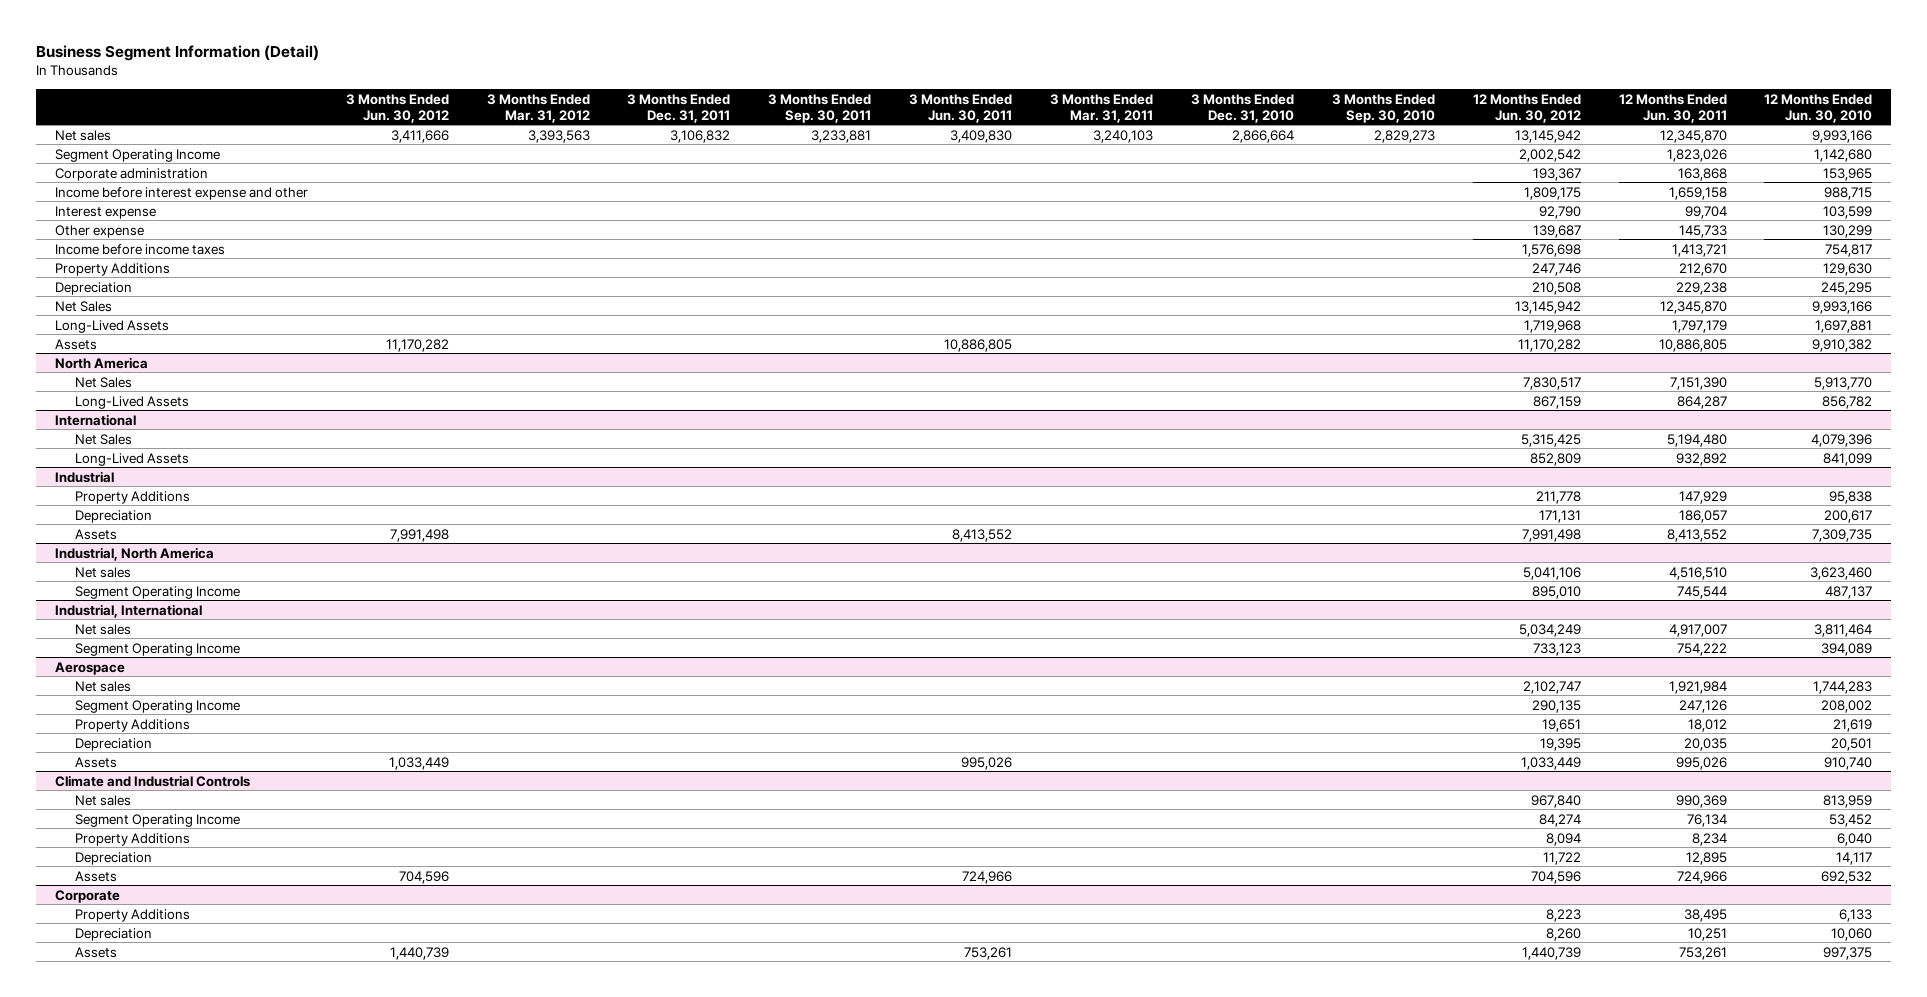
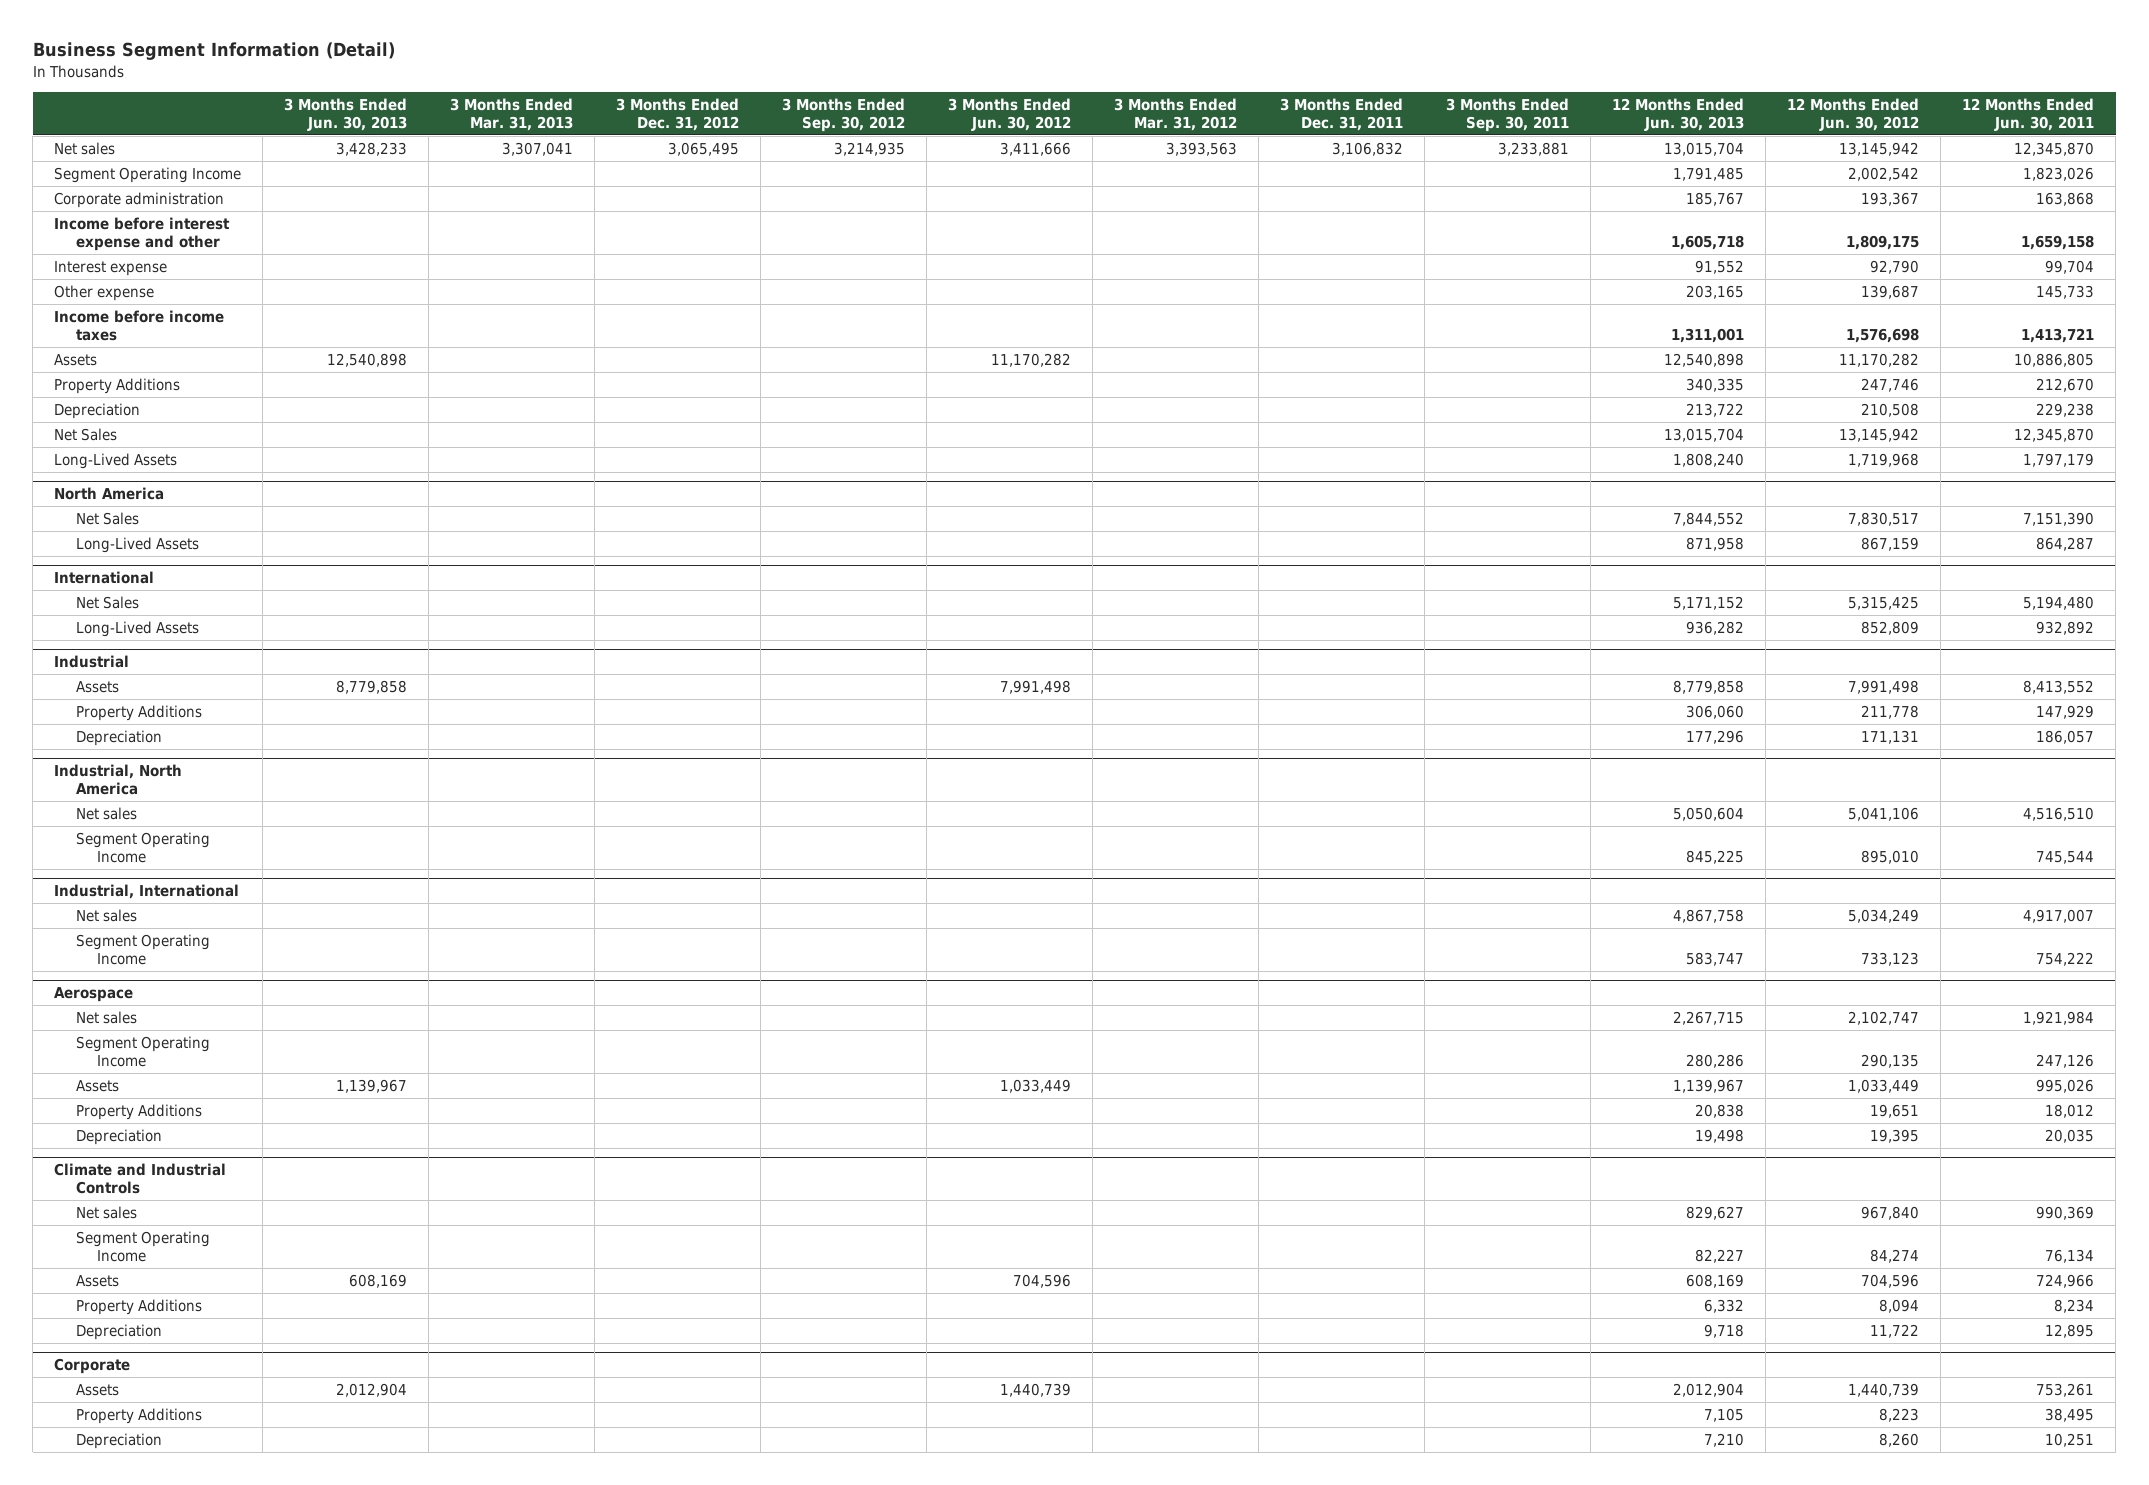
[909,93,1013,123] 3 Months Ended Jun. 30, 2011 -> none
[1050,93,1154,123] 3 Months Ended Mar. 31, 2011 -> none
[1190,93,1294,123] 3 Months Ended Dec. 31, 2010 -> none
[1331,93,1435,123] 3 Months Ended Sep. 30, 2010 -> none
[1764,93,1873,123] 12 Months Ended Jun. 30, 2010 -> none
none -> [284,97,408,132] 3 Months Ended Jun. 30, 2013
none -> [450,97,574,132] 3 Months Ended Mar. 31, 2013
none -> [616,97,740,132] 3 Months Ended Dec. 31, 2012
none -> [782,97,906,133] 3 Months Ended Sep. 30, 2012
none -> [1612,97,1745,132] 12 Months Ended Jun. 30, 2013
[54,338,97,350] Assets -> [54,353,98,366] Assets
[75,528,118,540] Assets -> [75,680,119,693] Assets
[75,756,118,768] Assets -> [75,1079,119,1092] Assets
[75,870,118,882] Assets -> [75,1274,119,1287] Assets
[75,946,118,958] Assets -> [75,1383,119,1396] Assets

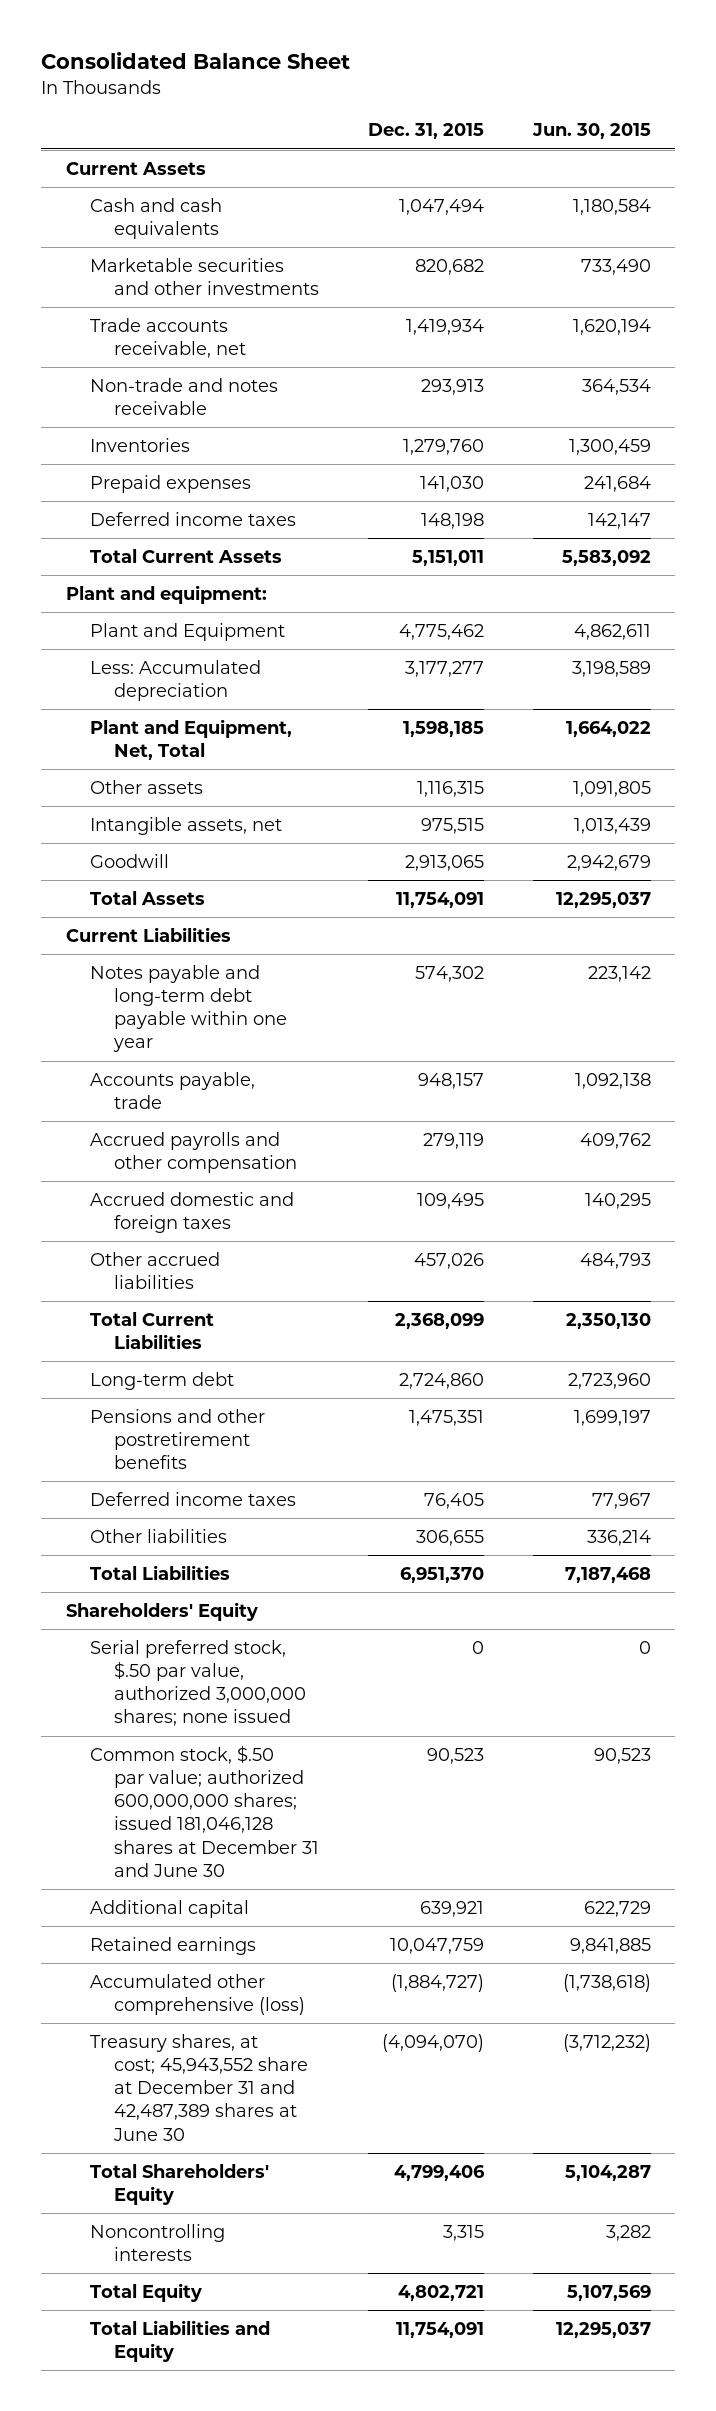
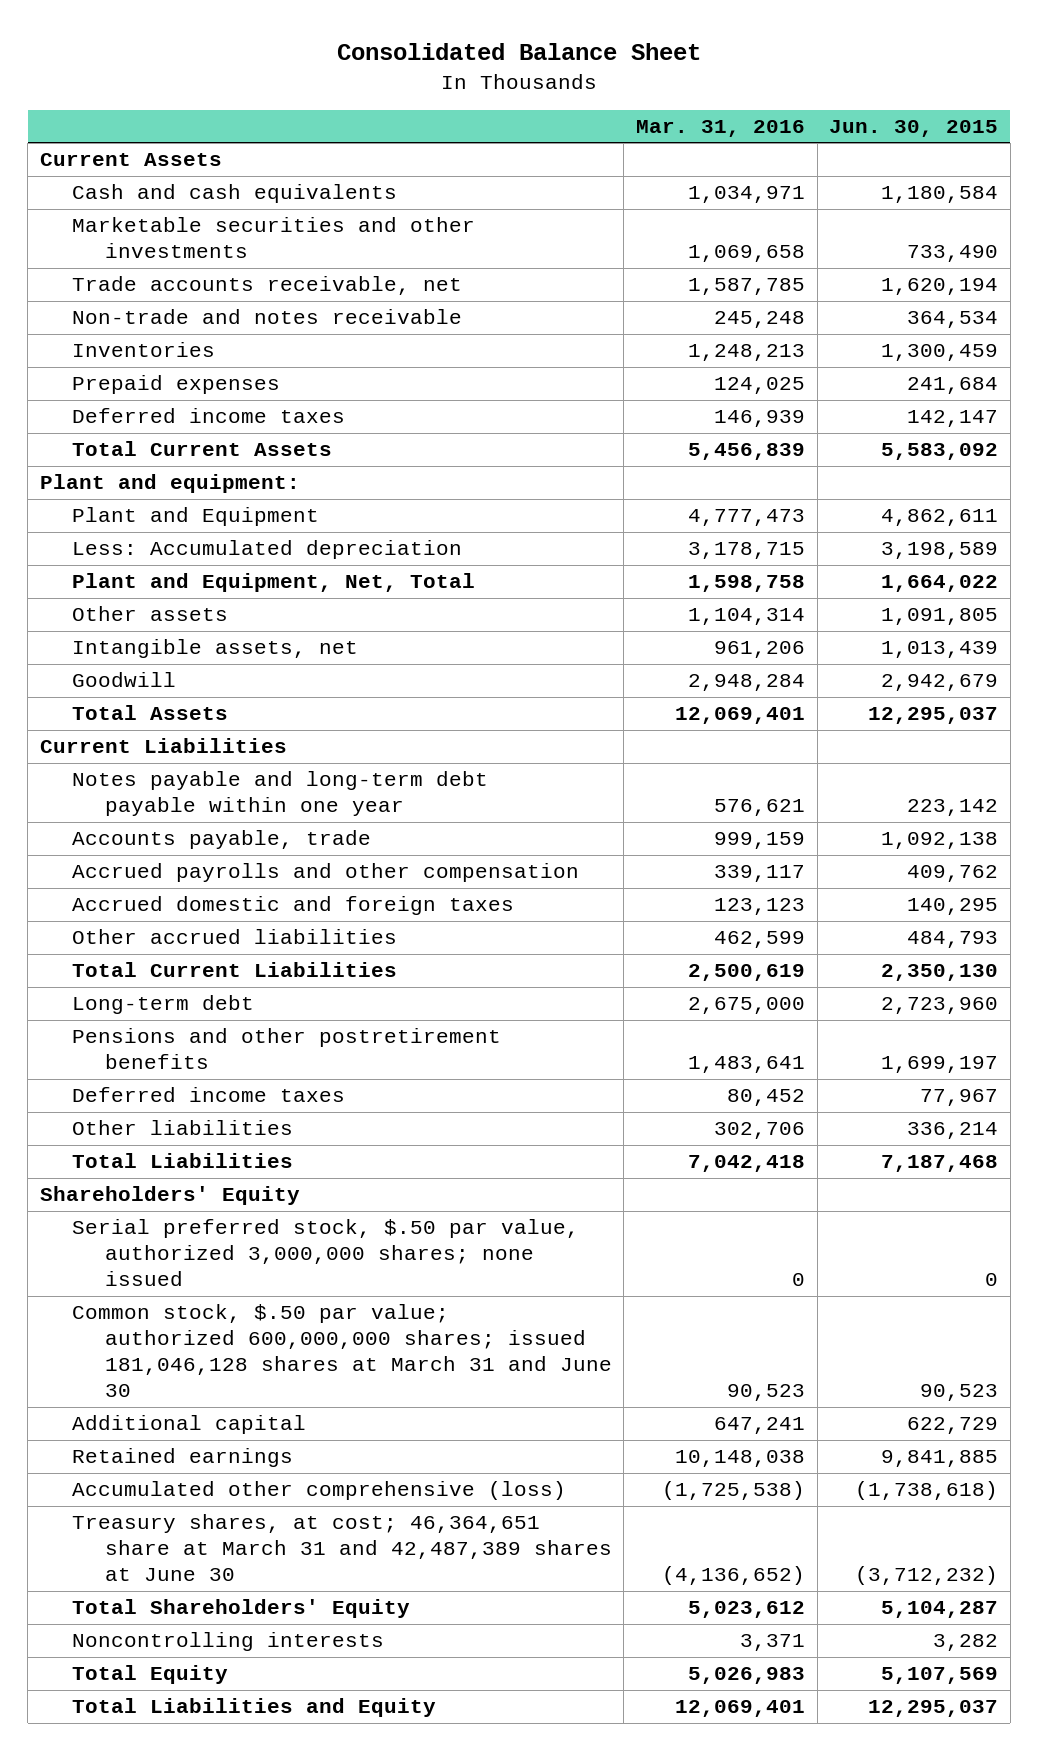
[367,123,484,140] Dec. 31, 2015 -> none
none -> [636,119,806,137] Mar. 31, 2016
[89,1744,319,1877] Common stock, $.50 par value; authorized 600,000,000 shares; issued 181,046,128 shares at December 31 and June 30 -> [72,1304,612,1398] Common stock, $.50 par value; authorized 600,000,000 shares; issued 181,046,128 shares at March 31 and June 30
[89,2033,308,2141] Treasury shares, at cost; 45,943,552 share at December 31 and 42,487,389 shares at June 30 -> [72,1514,612,1582] Treasury shares, at cost; 46,364,651 share at March 31 and 42,487,389 shares at June 30

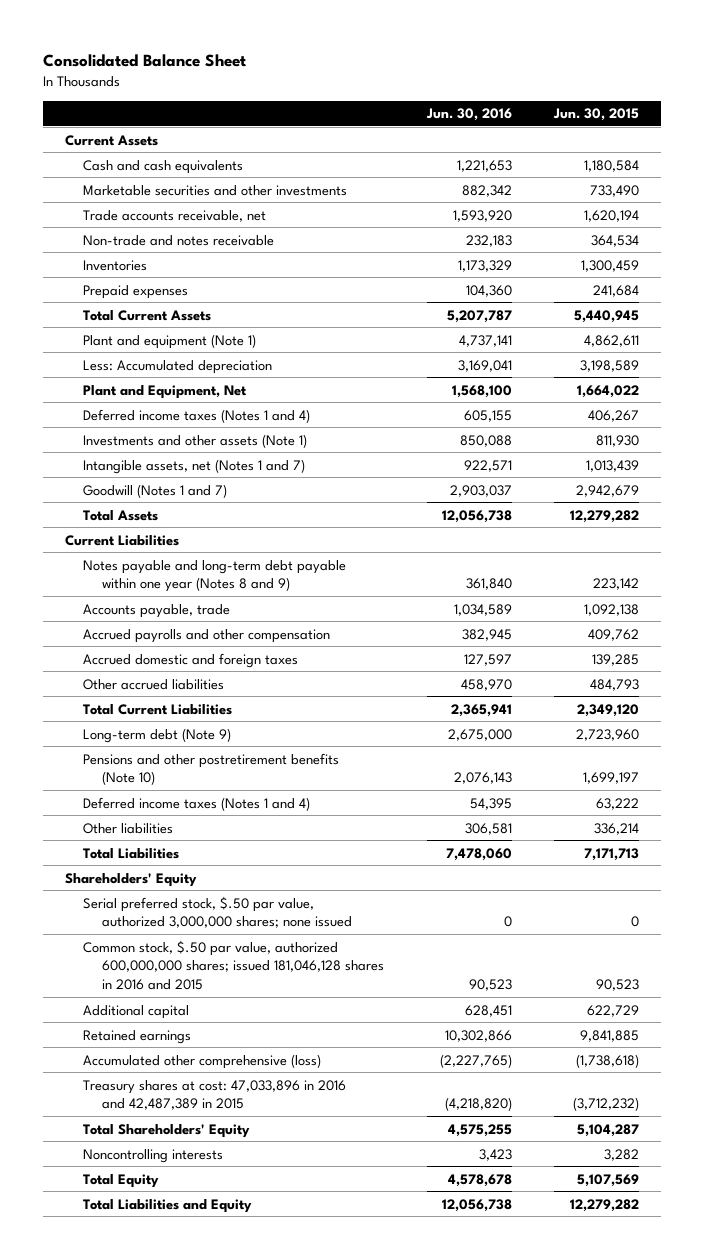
[636,119,806,137] Mar. 31, 2016 -> none
none -> [425,108,512,122] Jun. 30, 2016
[72,408,346,424] Deferred income taxes -> none
[39,474,300,494] Plant and equipment: -> none
[881,443,999,461] 5,583,092 -> [574,309,640,323] 5,440,945
[72,507,320,527] Plant and Equipment -> [83,333,257,349] Plant and equipment (Note 1)
[72,573,476,593] Plant and Equipment, Net, Total -> [83,384,248,399] Plant and Equipment, Net
none -> [83,408,311,423] Deferred income taxes (Notes 1 and 4)
[72,606,229,622] Other assets -> [83,433,308,448] Investments and other assets (Note 1)
[881,608,999,626] 1,091,805 -> [596,434,640,447] 811,930
[72,639,359,659] Intangible assets, net -> [83,458,306,474] Intangible assets, net (Notes 1 and 7)
[72,672,177,688] Goodwill -> [83,483,228,498] Goodwill (Notes 1 and 7)
[868,707,999,725] 12,295,037 -> [570,509,640,523] 12,279,282
[72,771,489,817] Notes payable and long-term debt payable within one year -> [83,559,347,593] Notes payable and long-term debt payable within one year (Notes 8 and 9)
[907,898,999,916] 140,295 -> [592,653,640,666] 139,285
[881,964,999,982] 2,350,130 -> [577,703,640,717] 2,349,120
[72,995,255,1015] Long-term debt -> [83,727,232,743] Long-term debt (Note 9)
[72,1028,502,1070] Pensions and other postretirement benefits -> [83,752,340,786] Pensions and other postretirement benefits (Note 10)
[72,1087,346,1103] Deferred income taxes -> [83,796,311,811] Deferred income taxes (Notes 1 and 4)
[920,1089,999,1107] 77,967 -> [596,797,640,810] 63,222
[881,1155,999,1173] 7,187,468 -> [584,847,640,861] 7,171,713
[72,1304,612,1398] Common stock, $.50 par value; authorized 600,000,000 shares; issued 181,046,128 shares at March 31 and June 30 -> [83,939,385,991] Common stock, $.50 par value, authorized 600,000,000 shares; issued 181,046,128 shares in 2016 and 2015
[72,1514,612,1582] Treasury shares, at cost; 46,364,651 share at March 31 and 42,487,389 shares at June 30 -> [83,1079,347,1111] Treasury shares at cost: 47,033,896 in 2016 and 42,487,389 in 2015
[868,1700,999,1718] 12,295,037 -> [570,1198,640,1212] 12,279,282

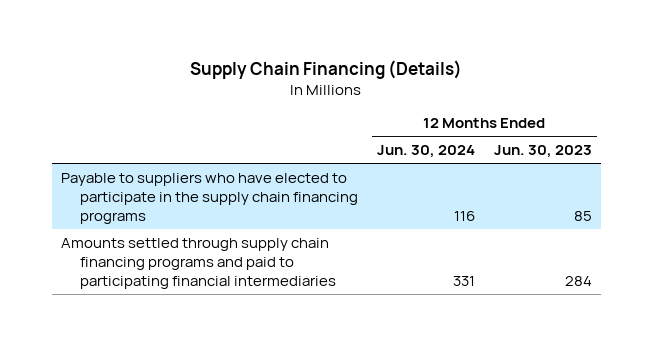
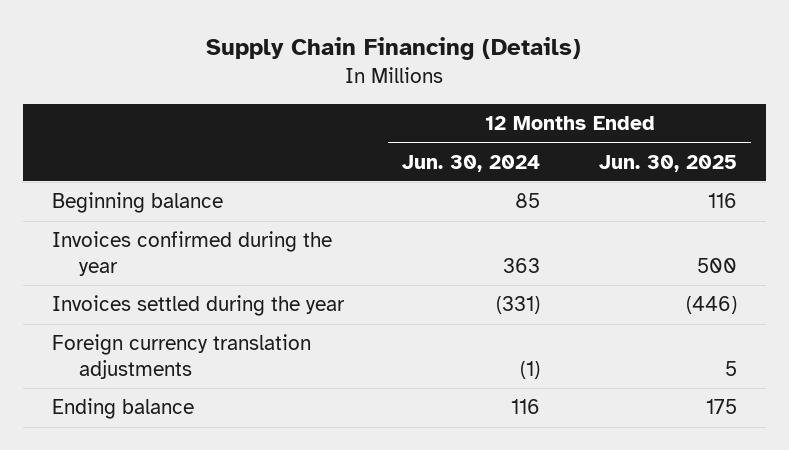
[493,145,592,159] Jun. 30, 2023 -> none
none -> [598,154,737,172] Jun. 30, 2025
[61,237,337,290] Amounts settled through supply chain financing programs and paid to participating financial intermediaries -> none
none -> [51,192,223,214] Beginning balance
none -> [51,231,332,276] Invoices confirmed during the year
none -> [51,295,345,317] Invoices settled during the year
none -> [51,334,311,379] Foreign currency translation adjustments
[61,172,359,225] Payable to suppliers who have elected to participate in the supply chain financing programs -> [51,398,194,420] Ending balance

